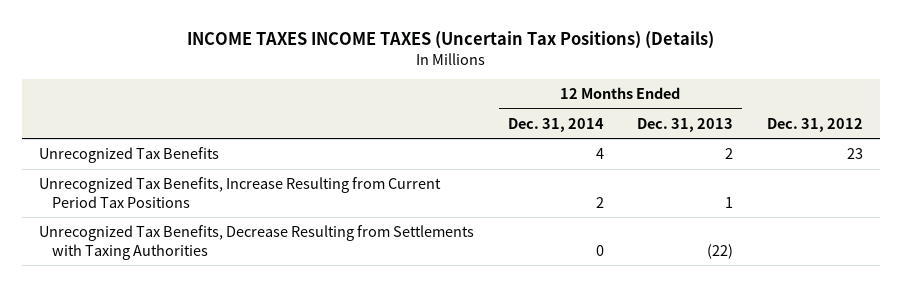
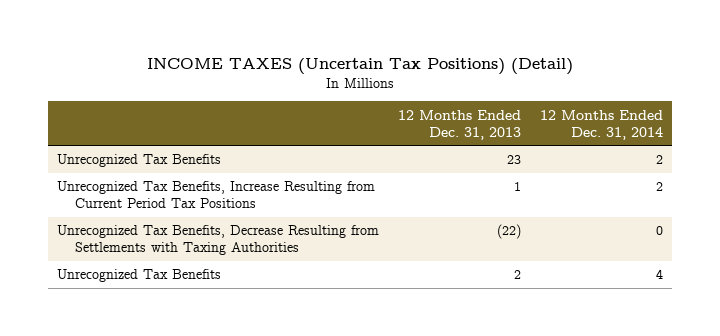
[186,30,714,49] INCOME TAXES INCOME TAXES (Uncertain Tax Positions) (Details) -> [146,58,573,76] INCOME TAXES (Uncertain Tax Positions) (Detail)
[766,117,863,132] Dec. 31, 2012 -> none
none -> [57,154,222,168] Unrecognized Tax Benefits
[39,147,220,164] Unrecognized Tax Benefits -> [57,269,222,283] Unrecognized Tax Benefits

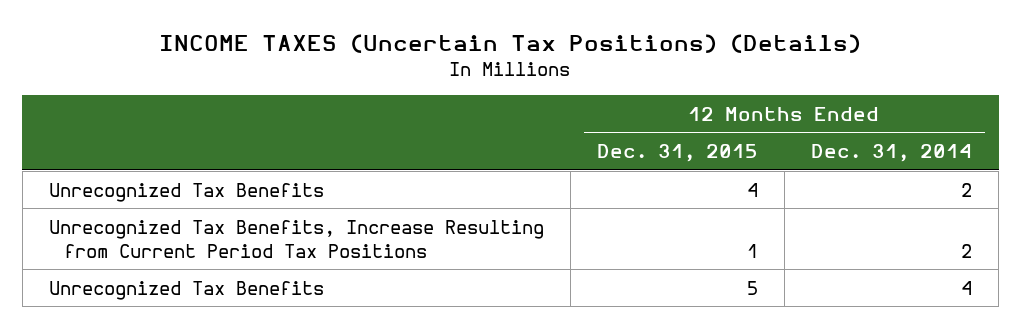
[146,58,573,76] INCOME TAXES (Uncertain Tax Positions) (Detail) -> [159,34,862,54] INCOME TAXES (Uncertain Tax Positions) (Details)
[397,109,521,140] 12 Months Ended Dec. 31, 2013 -> none
none -> [596,144,758,163] Dec. 31, 2015
[57,225,380,256] Unrecognized Tax Benefits, Decrease Resulting from Settlements with Taxing Authorities -> none

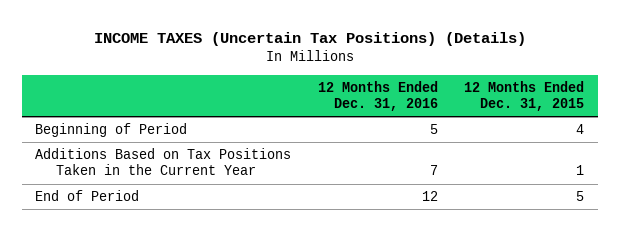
[811,144,973,163] Dec. 31, 2014 -> none
none -> [317,80,438,112] 12 Months Ended Dec. 31, 2016
[48,182,324,202] Unrecognized Tax Benefits -> [35,123,188,138] Beginning of Period
[48,219,544,258] Unrecognized Tax Benefits, Increase Resulting from Current Period Tax Positions -> [35,148,292,176] Additions Based on Tax Positions Taken in the Current Year
[48,280,324,300] Unrecognized Tax Benefits -> [35,190,140,202] End of Period

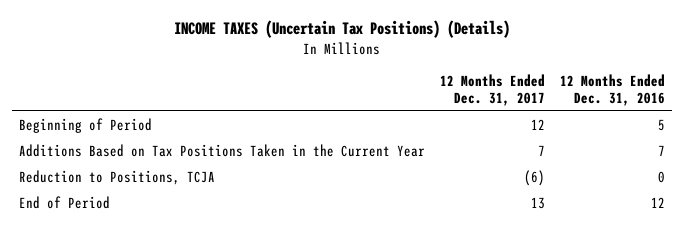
[464,80,585,112] 12 Months Ended Dec. 31, 2015 -> none
none -> [440,74,546,107] 12 Months Ended Dec. 31, 2017
none -> [19,169,216,185] Reduction to Positions, TCJA

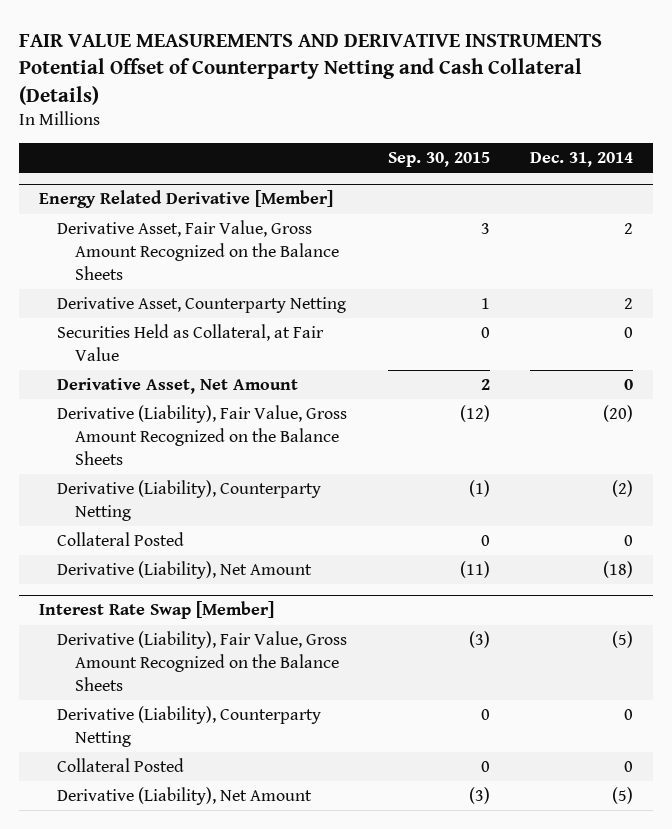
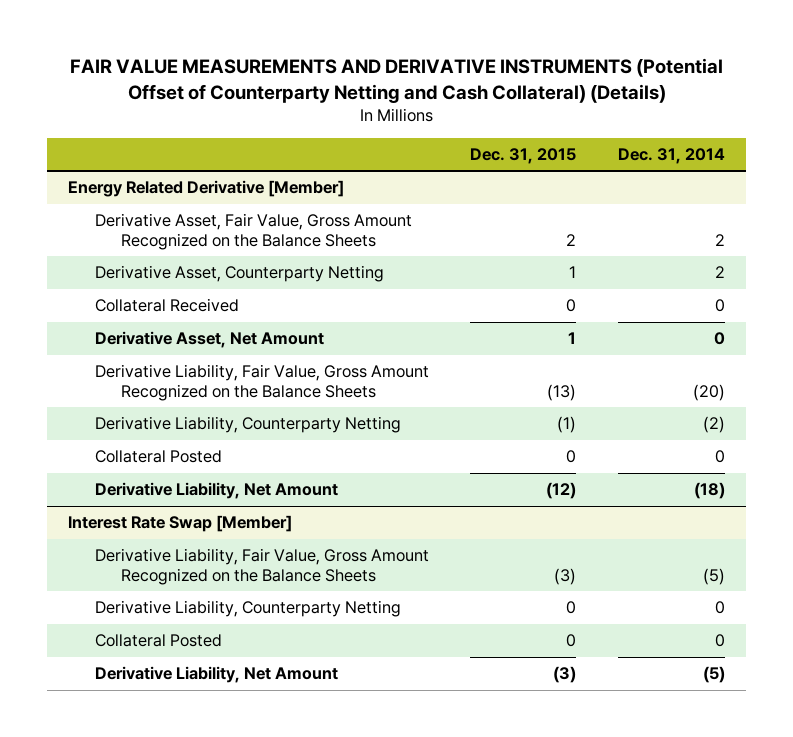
[19,33,603,105] FAIR VALUE MEASUREMENTS AND DERIVATIVE INSTRUMENTS Potential Offset of Counterparty Netting and Cash Collateral (Details) -> [69,57,723,103] FAIR VALUE MEASUREMENTS AND DERIVATIVE INSTRUMENTS (Potential Offset of Counterparty Netting and Cash Collateral) (Details)
[387,152,490,168] Sep. 30, 2015 -> none
none -> [470,148,577,165] Dec. 31, 2015
[57,324,325,361] Securities Held as Collateral, at Fair Value -> [94,298,239,313] Collateral Received
[57,405,348,465] Derivative (Liability), Fair Value, Gross Amount Recognized on the Balance Sheets -> [94,364,429,401] Derivative Liability, Fair Value, Gross Amount Recognized on the Balance Sheets
[57,480,322,521] Derivative (Liability), Counterparty Netting -> [94,416,401,434] Derivative Liability, Counterparty Netting
[57,561,313,580] Derivative (Liability), Net Amount -> [94,482,338,500] Derivative Liability, Net Amount
[57,631,348,691] Derivative (Liability), Fair Value, Gross Amount Recognized on the Balance Sheets -> [94,548,429,585] Derivative Liability, Fair Value, Gross Amount Recognized on the Balance Sheets
[57,706,322,747] Derivative (Liability), Counterparty Netting -> [94,600,401,618] Derivative Liability, Counterparty Netting
[57,787,313,806] Derivative (Liability), Net Amount -> [94,666,338,684] Derivative Liability, Net Amount

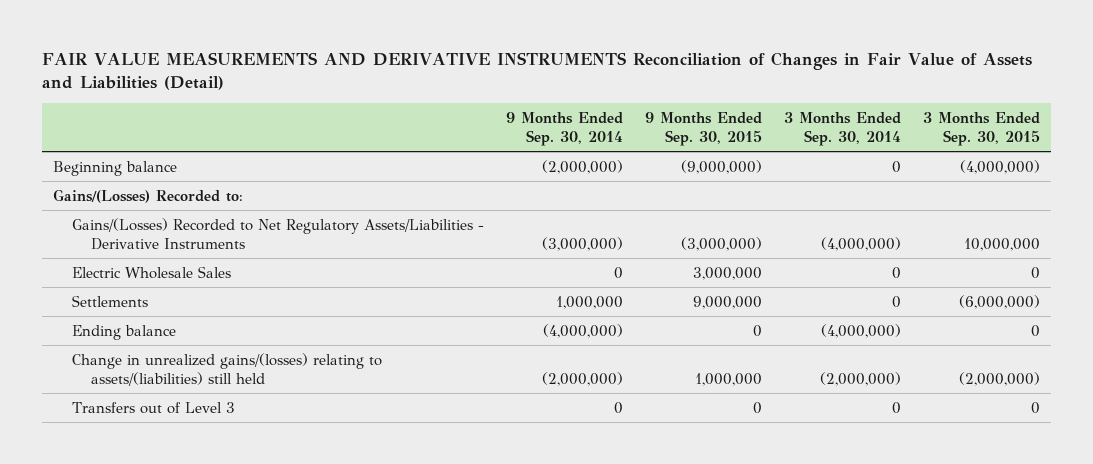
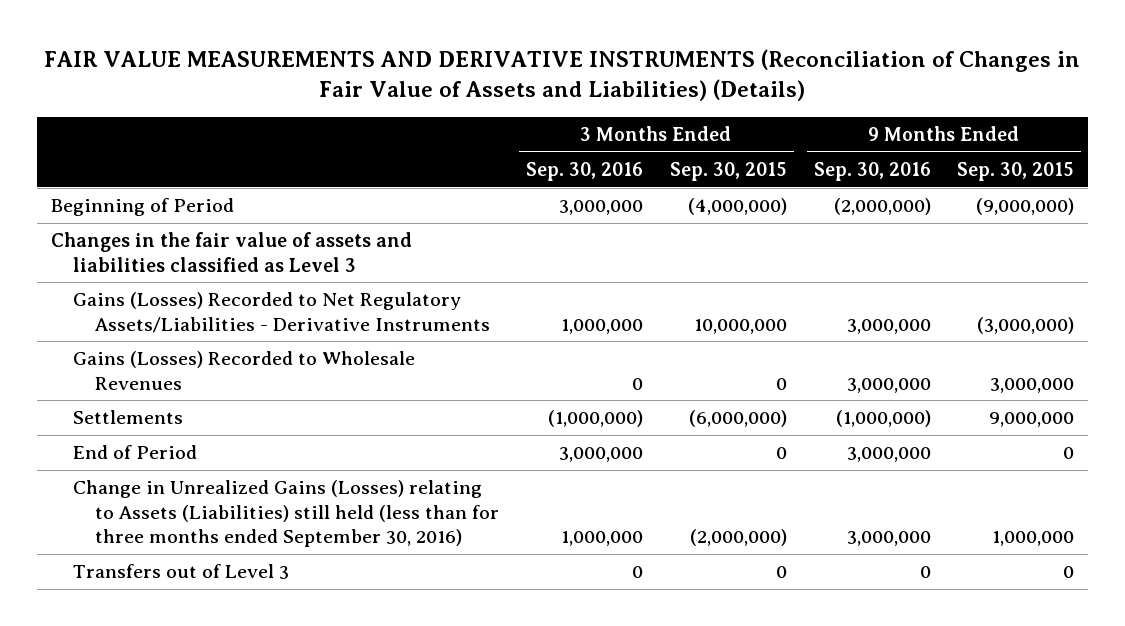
[41,51,1032,91] FAIR VALUE MEASUREMENTS AND DERIVATIVE INSTRUMENTS Reconciliation of Changes in Fair Value of Assets and Liabilities (Detail) -> [44,49,1081,102] FAIR VALUE MEASUREMENTS AND DERIVATIVE INSTRUMENTS (Reconciliation of Changes in Fair Value of Assets and Liabilities) (Details)
[505,111,623,146] 9 Months Ended Sep. 30, 2014 -> none
[784,111,902,146] 3 Months Ended Sep. 30, 2014 -> none
none -> [526,161,644,181] Sep. 30, 2016
none -> [813,161,931,181] Sep. 30, 2016
[52,160,177,176] Beginning balance -> [50,198,234,217] Beginning of Period
[52,188,243,203] Gains/(Losses) Recorded to: -> [50,232,412,272] Changes in the fair value of assets and liabilities classified as Level 3
[71,217,484,250] Gains/(Losses) Recorded to Net Regulatory Assets/Liabilities - Derivative Instruments -> [72,292,491,333] Gains (Losses) Recorded to Net Regulatory Assets/Liabilities - Derivative Instruments
[71,265,231,279] Electric Wholesale Sales -> [72,351,415,390] Gains (Losses) Recorded to Wholesale Revenues
[71,324,176,340] Ending balance -> [72,445,197,460] End of Period
[71,352,382,386] Change in unrealized gains/(losses) relating to assets/(liabilities) still held -> [72,480,500,548] Change in Unrealized Gains (Losses) relating to Assets (Liabilities) still held (less than for three months ended September 30, 2016)

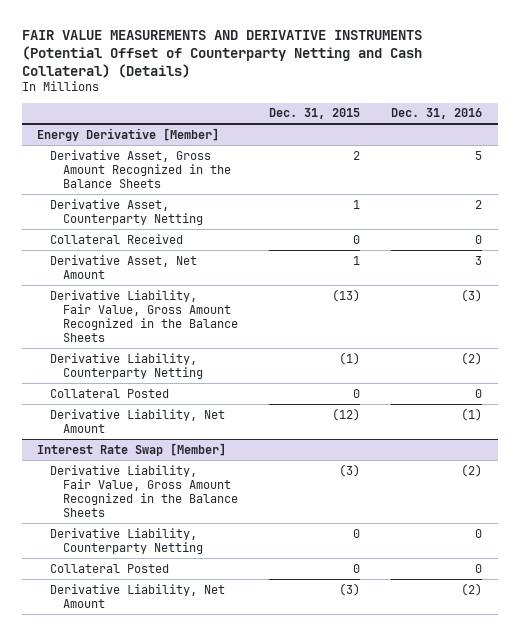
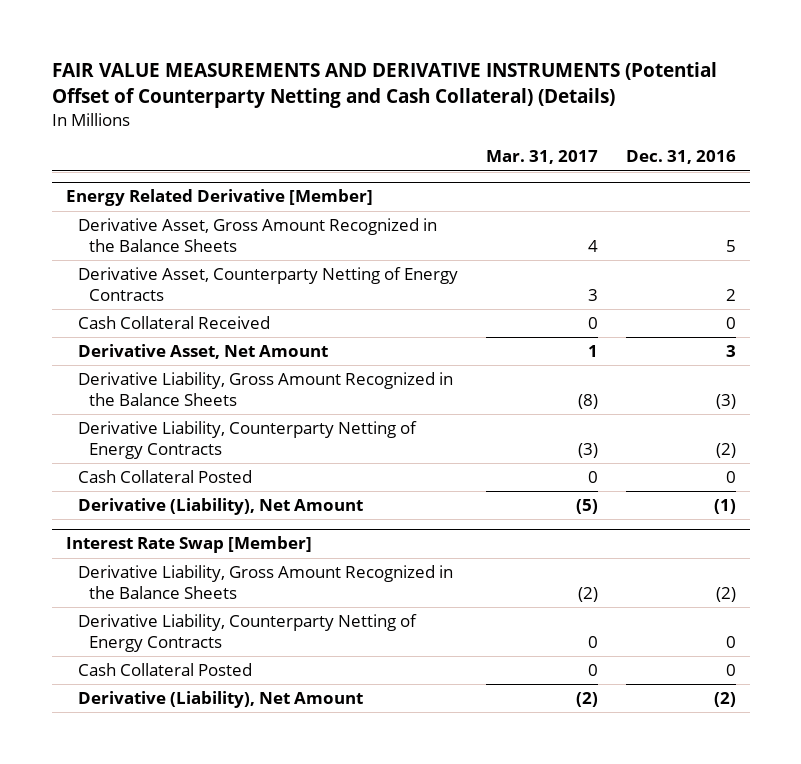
[268,108,360,120] Dec. 31, 2015 -> none
none -> [485,150,598,165] Mar. 31, 2017
[37,127,220,141] Energy Derivative [Member] -> [65,189,373,207] Energy Related Derivative [Member]
[49,198,203,225] Derivative Asset, Counterparty Netting -> [77,267,458,301] Derivative Asset, Counterparty Netting of Energy Contracts
[49,233,183,244] Collateral Received -> [77,316,270,330] Cash Collateral Received
[49,289,238,342] Derivative Liability, Fair Value, Gross Amount Recognized in the Balance Sheets -> [77,372,453,406] Derivative Liability, Gross Amount Recognized in the Balance Sheets
[49,352,203,379] Derivative Liability, Counterparty Netting -> [77,421,417,459] Derivative Liability, Counterparty Netting of Energy Contracts
[49,388,169,398] Collateral Posted -> [77,470,252,484] Cash Collateral Posted
[49,408,225,433] Derivative Liability, Net Amount -> [77,498,363,516] Derivative (Liability), Net Amount
[49,464,238,517] Derivative Liability, Fair Value, Gross Amount Recognized in the Balance Sheets -> [77,565,453,599] Derivative Liability, Gross Amount Recognized in the Balance Sheets
[49,527,203,554] Derivative Liability, Counterparty Netting -> [77,614,417,652] Derivative Liability, Counterparty Netting of Energy Contracts
[49,563,169,573] Collateral Posted -> [77,663,252,677] Cash Collateral Posted
[49,583,225,608] Derivative Liability, Net Amount -> [77,691,363,709] Derivative (Liability), Net Amount

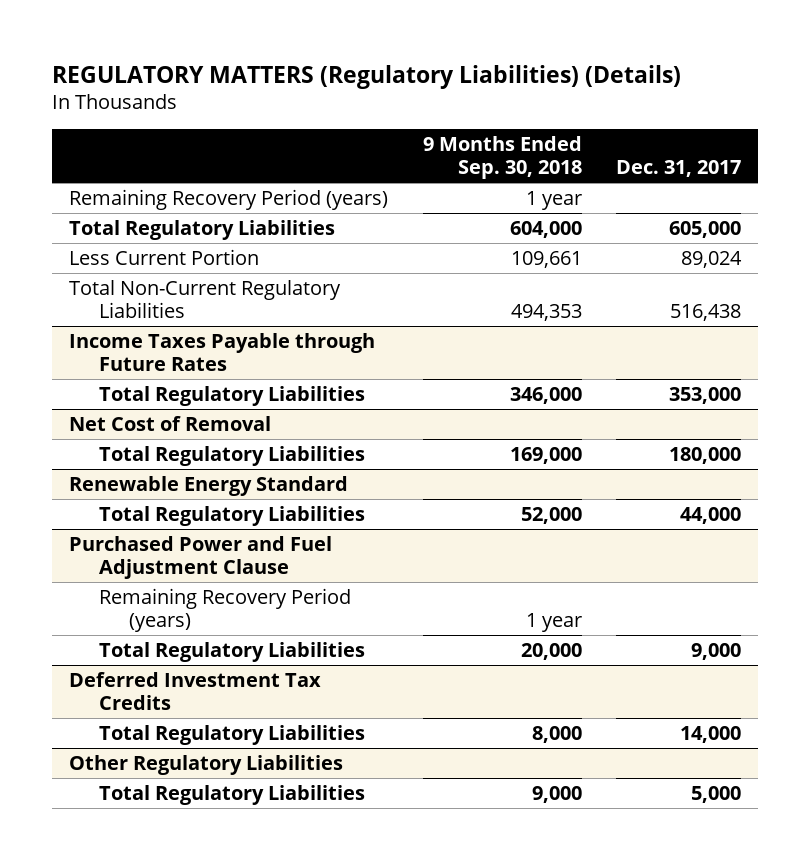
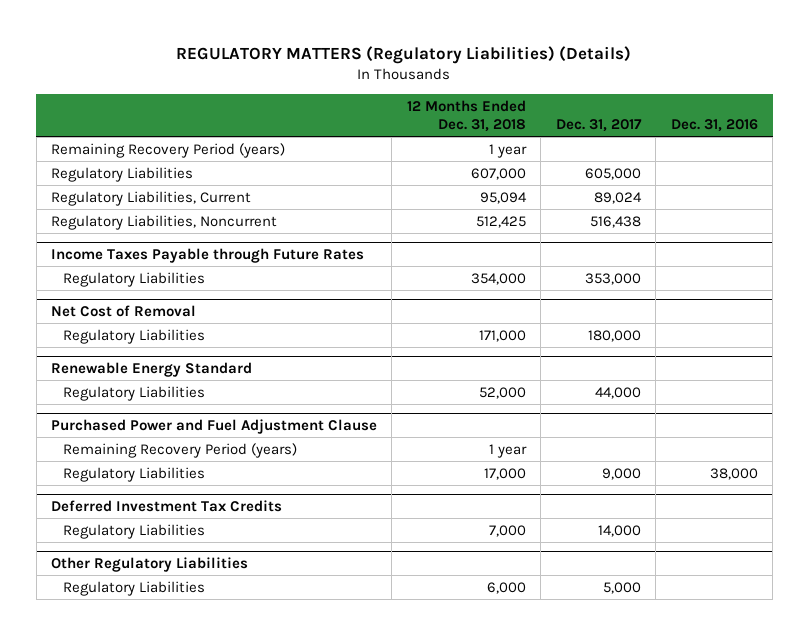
[422,136,582,180] 9 Months Ended Sep. 30, 2018 -> none
none -> [406,99,526,132] 12 Months Ended Dec. 31, 2018
none -> [670,118,758,132] Dec. 31, 2016
[69,220,336,241] Total Regulatory Liabilities -> [51,166,194,182] Regulatory Liabilities
[69,249,260,266] Less Current Portion -> [51,190,252,206] Regulatory Liabilities, Current
[69,280,342,318] Total Non-Current Regulatory Liabilities -> [51,214,278,230] Regulatory Liabilities, Noncurrent
[99,386,366,407] Total Regulatory Liabilities -> [63,271,206,287] Regulatory Liabilities
[99,446,366,467] Total Regulatory Liabilities -> [63,328,206,344] Regulatory Liabilities
[99,506,366,527] Total Regulatory Liabilities -> [63,385,206,401] Regulatory Liabilities
[99,642,366,663] Total Regulatory Liabilities -> [63,466,206,482] Regulatory Liabilities
[99,725,366,746] Total Regulatory Liabilities -> [63,523,206,539] Regulatory Liabilities
[99,785,366,806] Total Regulatory Liabilities -> [63,580,206,596] Regulatory Liabilities

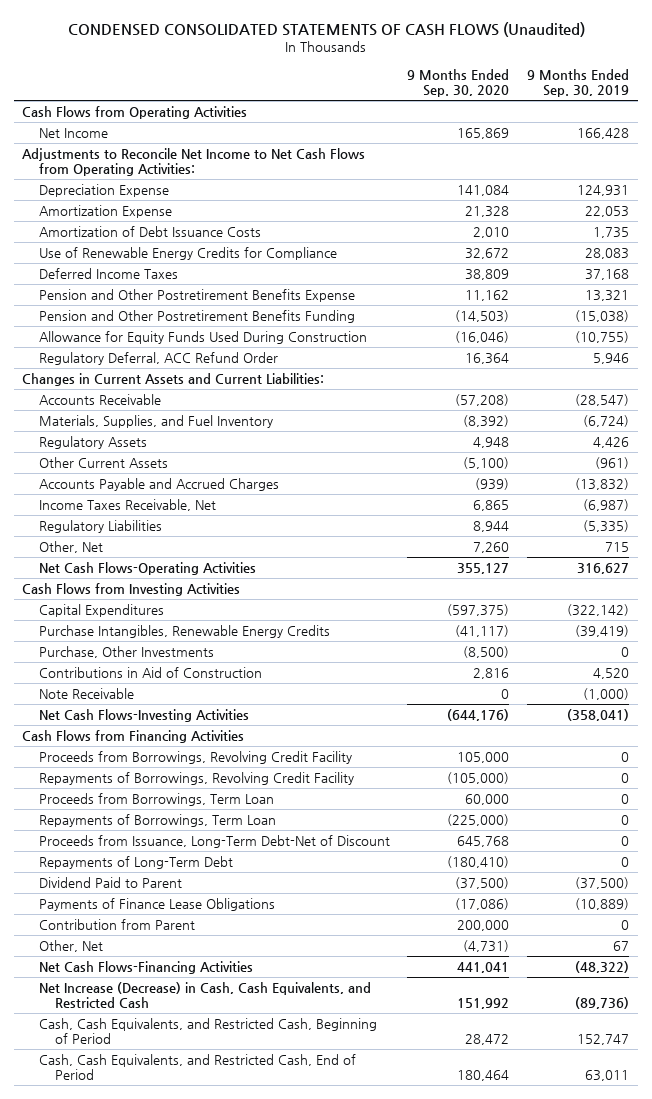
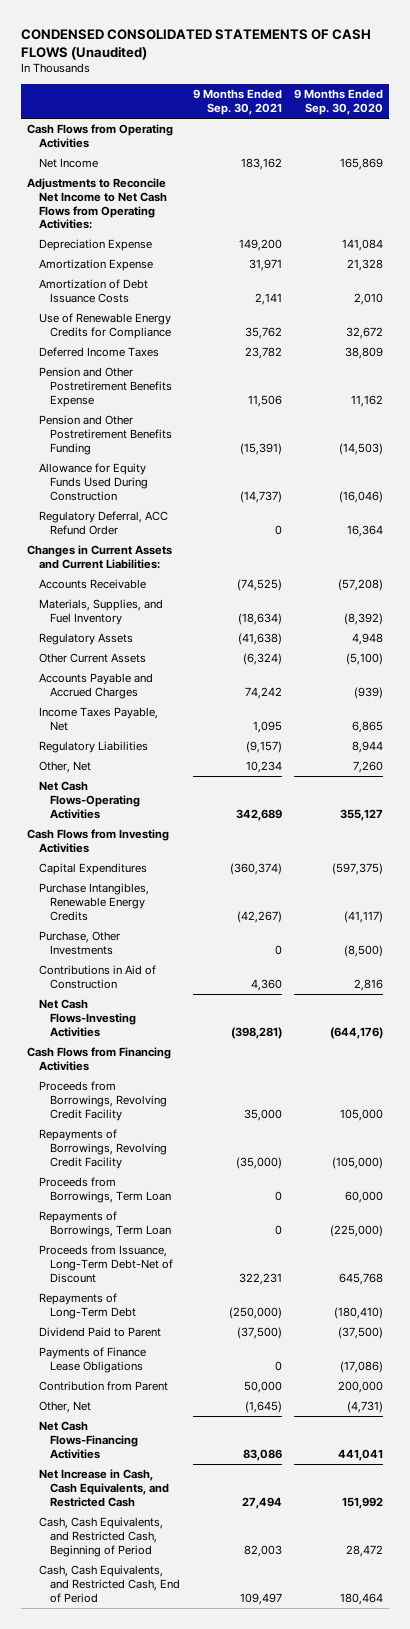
[527,69,630,98] 9 Months Ended Sep. 30, 2019 -> none
none -> [192,89,282,115] 9 Months Ended Sep. 30, 2021
[38,498,216,511] Income Taxes Receivable, Net -> [38,707,158,731] Income Taxes Payable, Net
[38,687,134,699] Note Receivable -> none
[38,981,371,1009] Net Increase (Decrease) in Cash, Cash Equivalents, and Restricted Cash -> [38,1469,170,1507] Net Increase in Cash, Cash Equivalents, and Restricted Cash

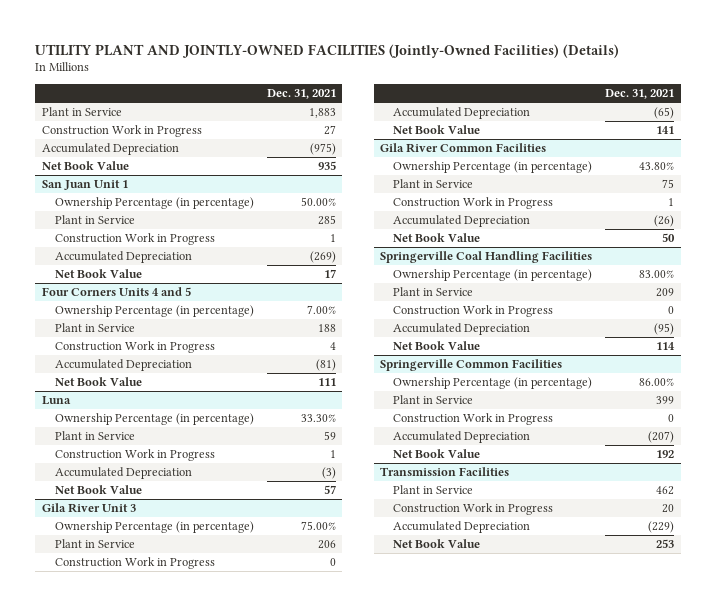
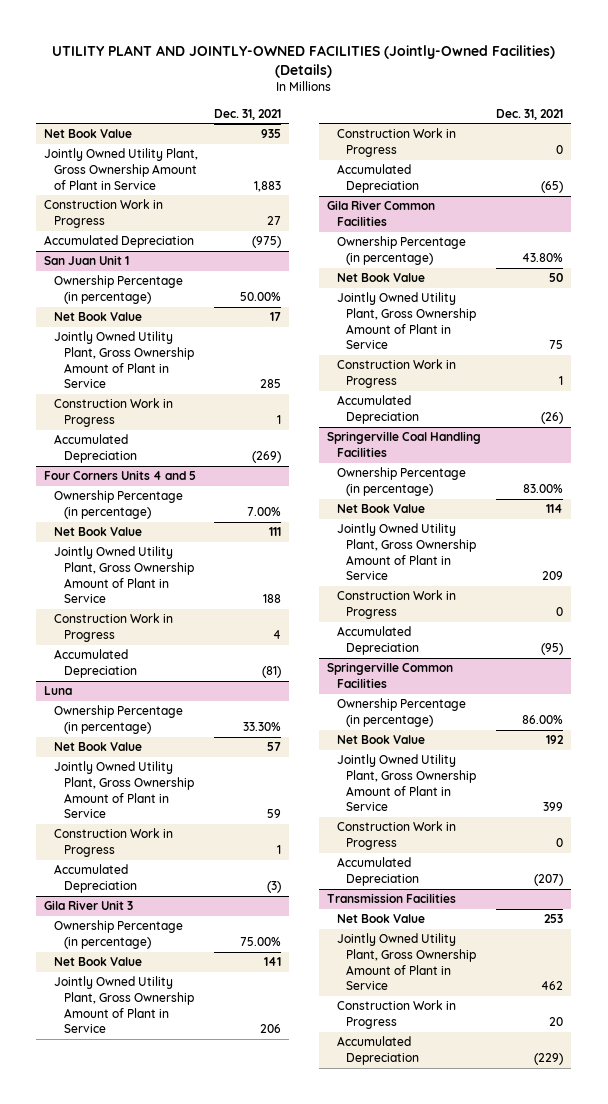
[41,161,129,171] Net Book Value -> [44,129,133,139] Net Book Value
[41,107,122,117] Plant in Service -> [44,148,199,190] Jointly Owned Utility Plant, Gross Ownership Amount of Plant in Service
[55,269,143,279] Net Book Value -> [53,312,142,322] Net Book Value
[55,215,136,225] Plant in Service -> [53,331,194,389] Jointly Owned Utility Plant, Gross Ownership Amount of Plant in Service
[55,377,143,387] Net Book Value -> [53,527,142,537] Net Book Value
[55,323,136,333] Plant in Service -> [53,546,194,604] Jointly Owned Utility Plant, Gross Ownership Amount of Plant in Service
[55,485,143,495] Net Book Value -> [53,742,142,752] Net Book Value
[55,431,136,441] Plant in Service -> [53,761,194,819] Jointly Owned Utility Plant, Gross Ownership Amount of Plant in Service
[393,125,481,135] Net Book Value -> [53,957,142,967] Net Book Value
[55,539,136,549] Plant in Service -> [53,976,194,1034] Jointly Owned Utility Plant, Gross Ownership Amount of Plant in Service
[393,233,481,243] Net Book Value -> [336,273,425,283] Net Book Value
[393,179,474,189] Plant in Service -> [336,292,477,350] Jointly Owned Utility Plant, Gross Ownership Amount of Plant in Service
[393,341,481,351] Net Book Value -> [336,504,425,514] Net Book Value
[393,287,474,297] Plant in Service -> [336,523,477,581] Jointly Owned Utility Plant, Gross Ownership Amount of Plant in Service
[393,449,481,459] Net Book Value -> [336,735,425,745] Net Book Value
[393,395,474,405] Plant in Service -> [336,754,477,812] Jointly Owned Utility Plant, Gross Ownership Amount of Plant in Service
[393,539,481,549] Net Book Value -> [336,914,425,924] Net Book Value
[393,485,474,495] Plant in Service -> [336,933,477,991] Jointly Owned Utility Plant, Gross Ownership Amount of Plant in Service

